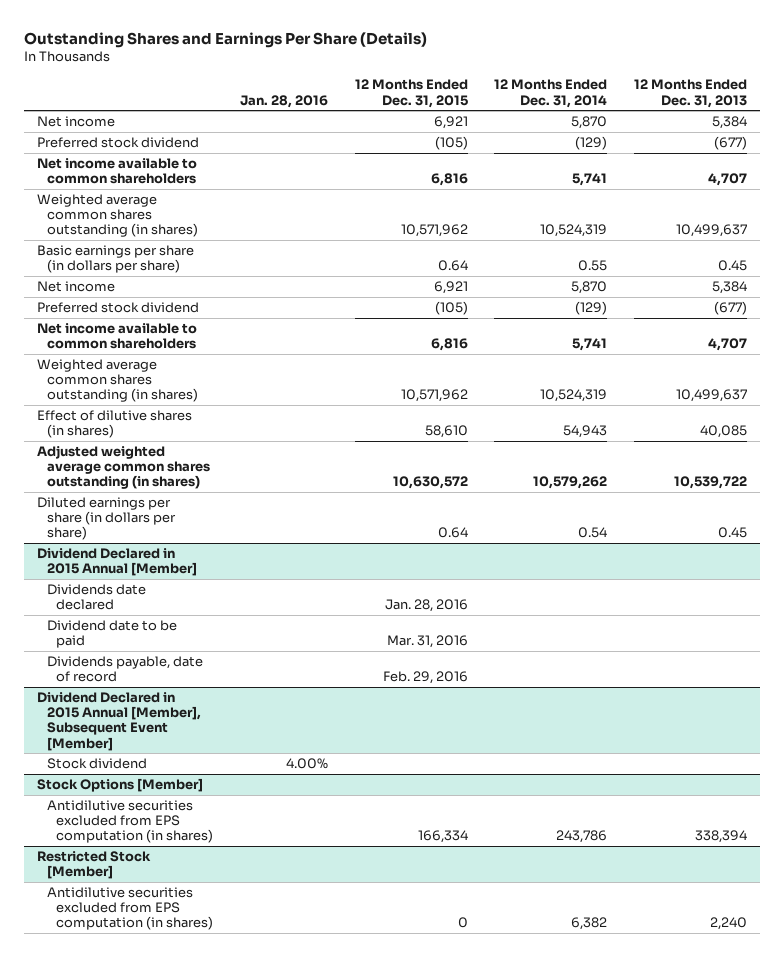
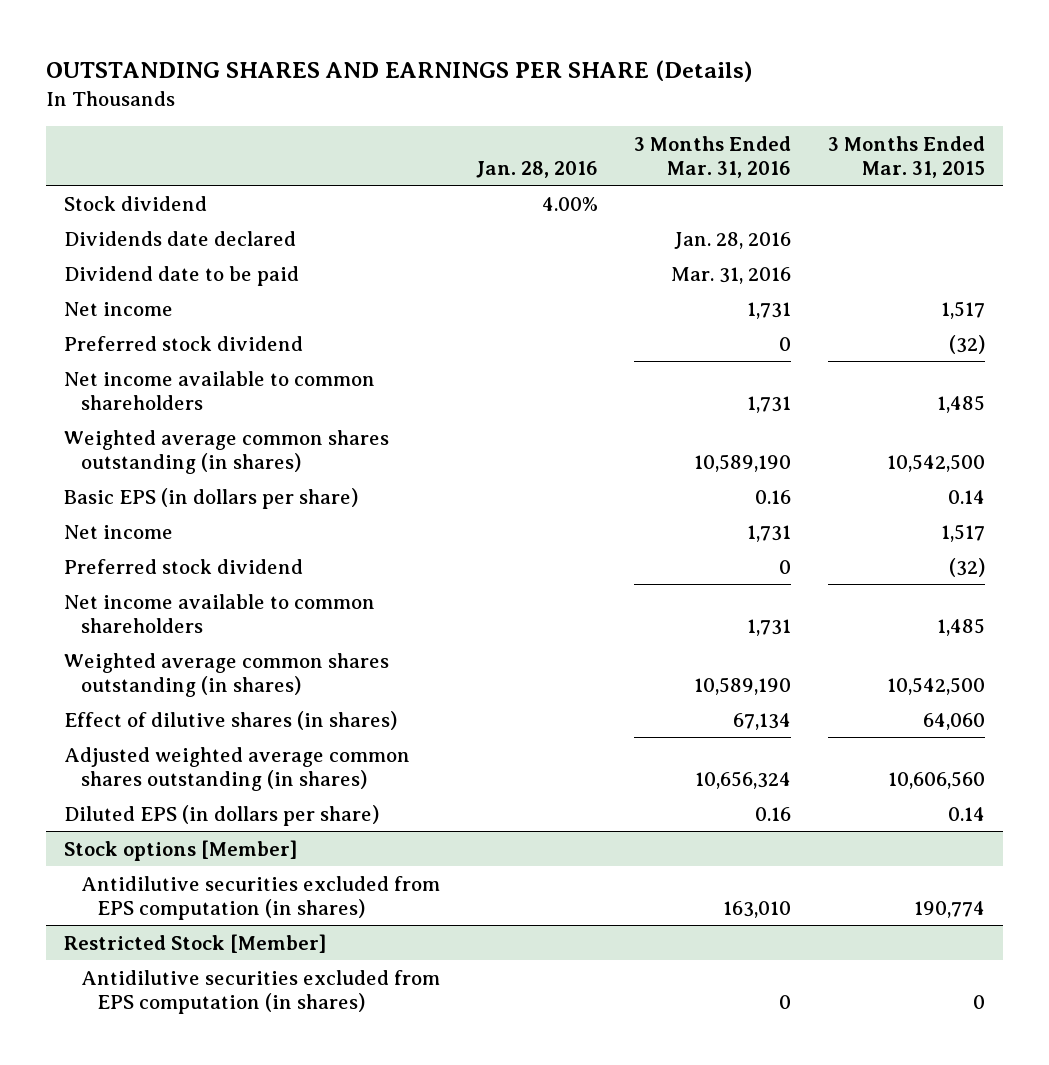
[23,31,427,48] Outstanding Shares and Earnings Per Share (Details) -> [46,60,753,83] OUTSTANDING SHARES AND EARNINGS PER SHARE (Details)
[354,79,468,108] 12 Months Ended Dec. 31, 2015 -> none
[494,79,608,108] 12 Months Ended Dec. 31, 2014 -> none
[633,79,747,108] 12 Months Ended Dec. 31, 2013 -> none
none -> [634,135,792,178] 3 Months Ended Mar. 31, 2016
none -> [827,135,985,178] 3 Months Ended Mar. 31, 2015
none -> [64,195,208,211] Stock dividend
none -> [64,230,297,246] Dividends date declared
none -> [64,265,300,286] Dividend date to be paid
[37,245,195,274] Basic earnings per share (in dollars per share) -> [64,487,359,509] Basic EPS (in dollars per share)
[37,548,197,577] Dividend Declared in 2015 Annual [Member] -> none
[46,584,146,611] Dividends date declared -> none
[46,620,177,649] Dividend date to be paid -> none
[46,656,203,683] Dividends payable, date of record -> none
[37,692,201,751] Dividend Declared in 2015 Annual [Member], Subsequent Event [Member] -> none
[46,758,147,770] Stock dividend -> none
[37,497,176,541] Diluted earnings per share (in dollars per share) -> [64,804,380,826] Diluted EPS (in dollars per share)
[37,778,204,793] Stock Options [Member] -> [64,839,298,861] Stock options [Member]

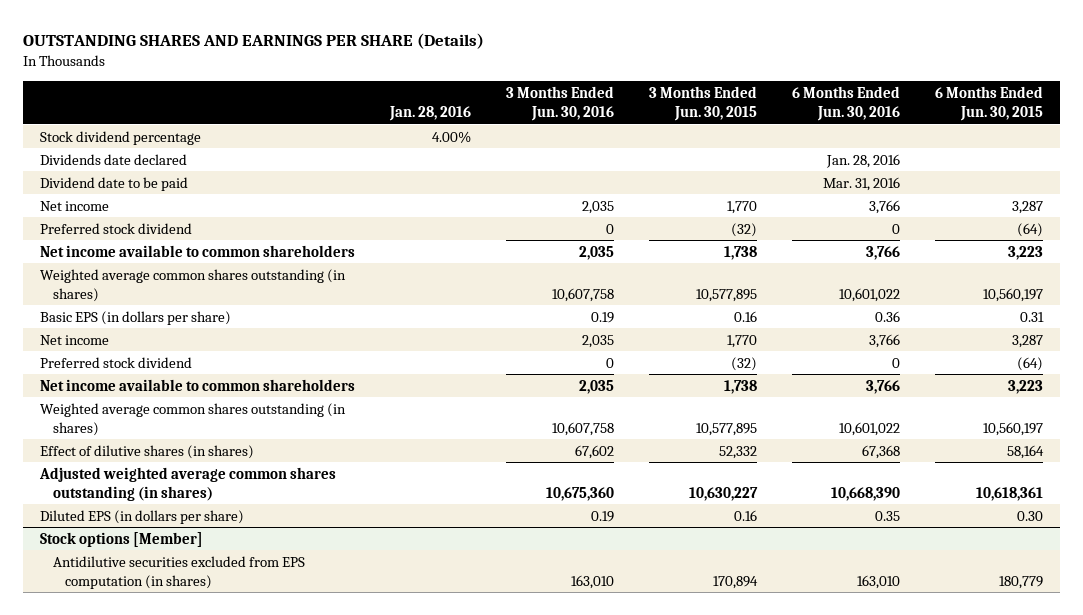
[634,135,792,178] 3 Months Ended Mar. 31, 2016 -> none
[827,135,985,178] 3 Months Ended Mar. 31, 2015 -> none
none -> [506,85,615,121] 3 Months Ended Jun. 30, 2016
none -> [648,85,757,121] 3 Months Ended Jun. 30, 2015
none -> [791,85,900,121] 6 Months Ended Jun. 30, 2016
none -> [934,85,1043,121] 6 Months Ended Jun. 30, 2015
[64,195,208,211] Stock dividend -> [40,130,202,145] Stock dividend percentage
[64,933,327,953] Restricted Stock [Member] -> none
[80,969,440,1014] Antidilutive securities excluded from EPS computation (in shares) -> none

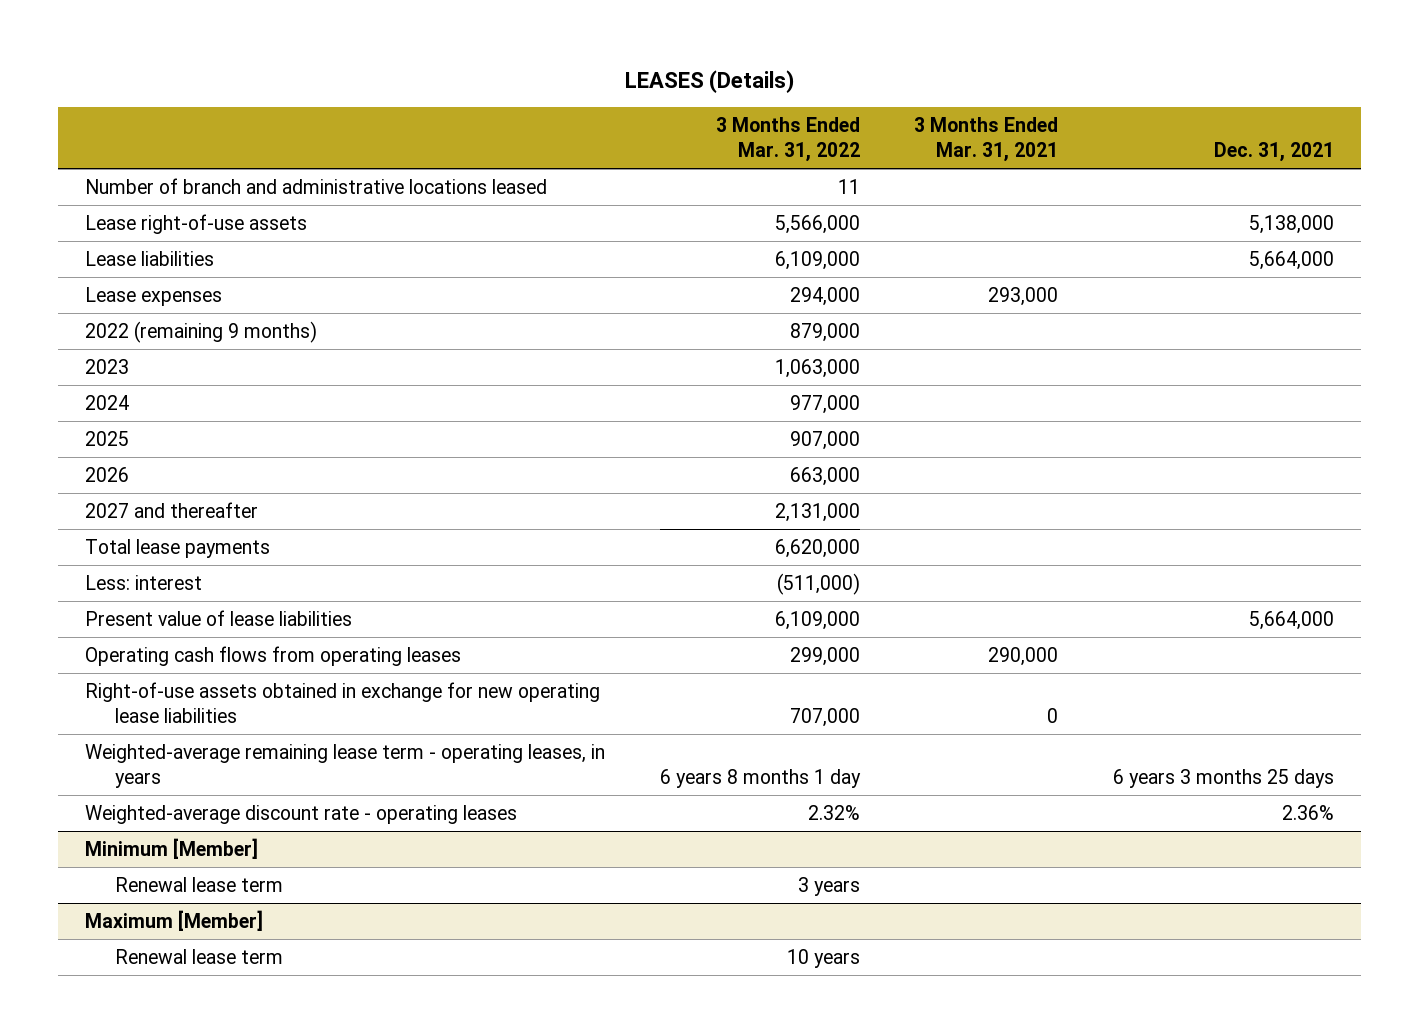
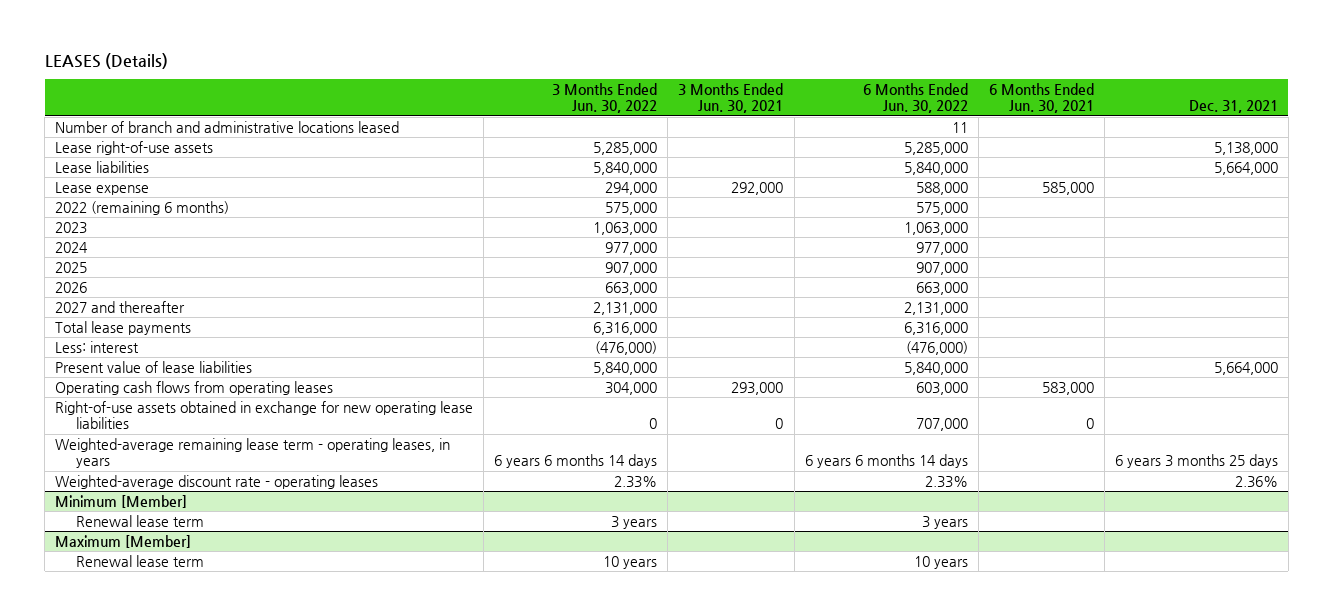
[715,117,860,163] 3 Months Ended Mar. 31, 2022 -> none
[914,117,1059,163] 3 Months Ended Mar. 31, 2021 -> none
none -> [552,83,658,114] 3 Months Ended Jun. 30, 2022
none -> [678,83,784,114] 3 Months Ended Jun. 30, 2021
none -> [862,83,968,114] 6 Months Ended Jun. 30, 2022
none -> [988,83,1094,114] 6 Months Ended Jun. 30, 2021
[85,286,223,306] Lease expenses -> [55,181,150,195] Lease expense
[85,320,318,343] 2022 (remaining 9 months) -> [55,200,230,215] 2022 (remaining 6 months)

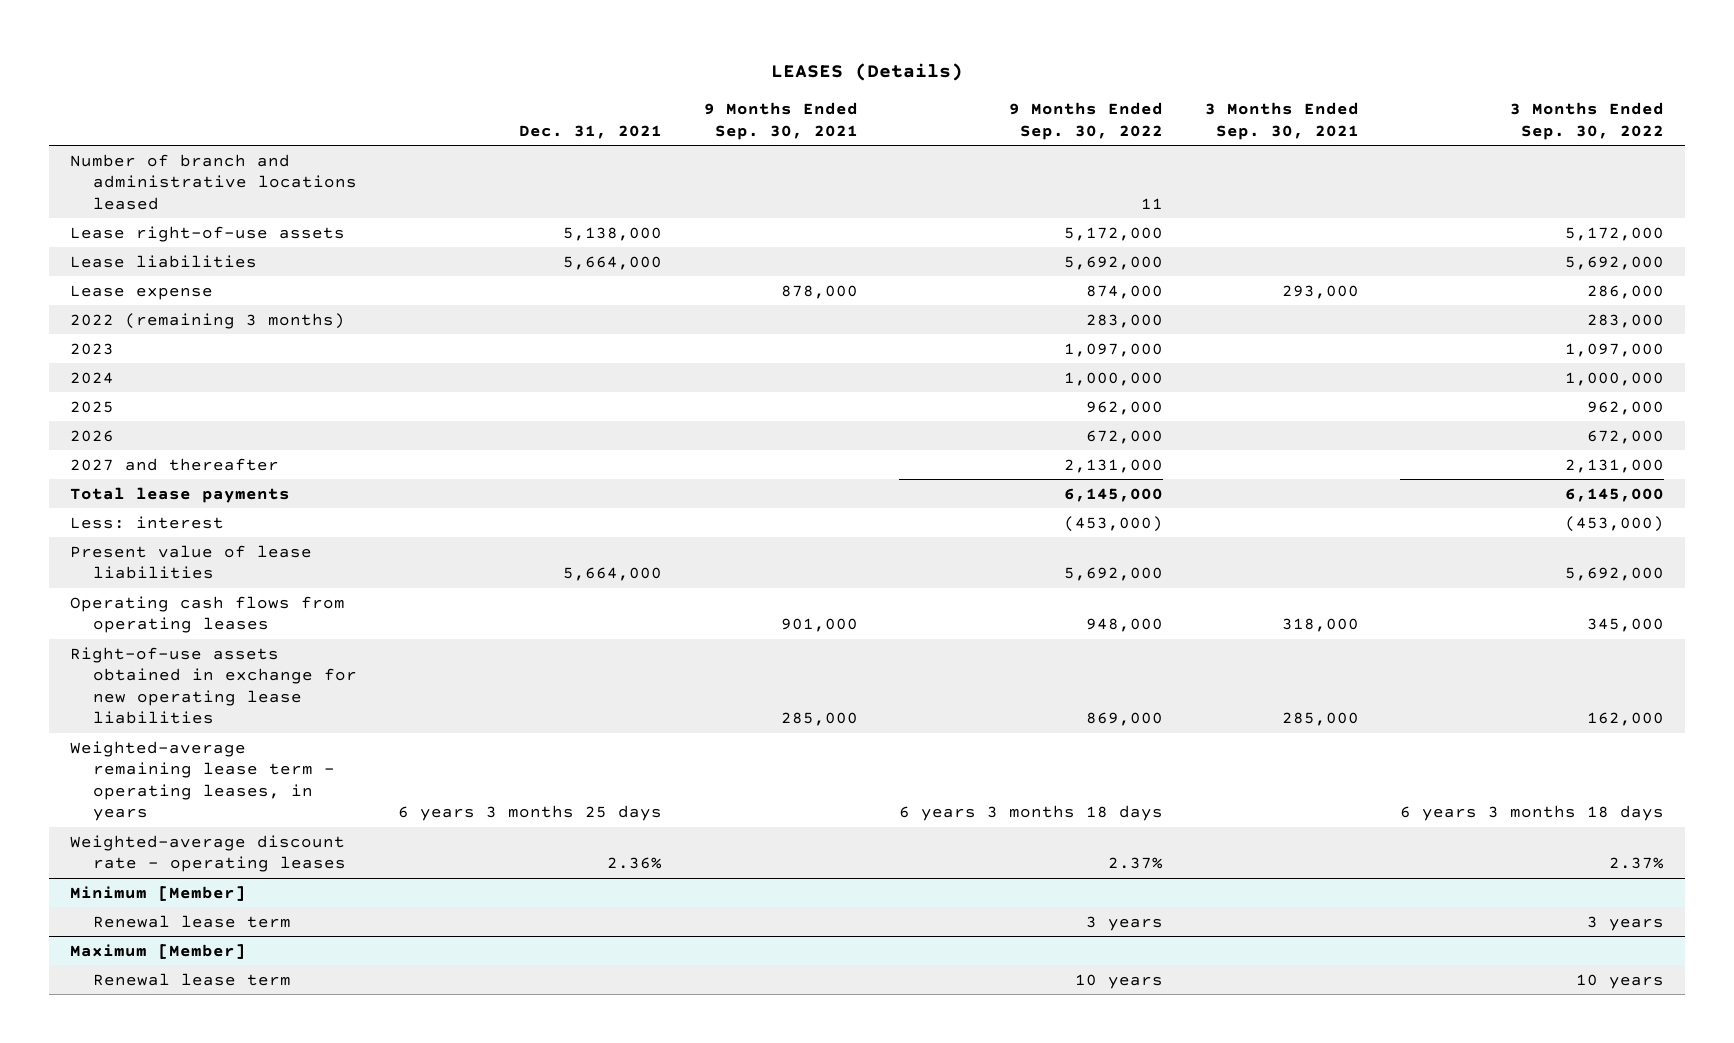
[552,83,658,114] 3 Months Ended Jun. 30, 2022 -> none
[678,83,784,114] 3 Months Ended Jun. 30, 2021 -> none
[862,83,968,114] 6 Months Ended Jun. 30, 2022 -> none
[988,83,1094,114] 6 Months Ended Jun. 30, 2021 -> none
none -> [703,102,858,140] 9 Months Ended Sep. 30, 2021
none -> [1009,102,1164,140] 9 Months Ended Sep. 30, 2022
none -> [1204,102,1359,140] 3 Months Ended Sep. 30, 2021
none -> [1510,102,1665,140] 3 Months Ended Sep. 30, 2022
[55,200,230,215] 2022 (remaining 6 months) -> [69,312,345,329] 2022 (remaining 3 months)

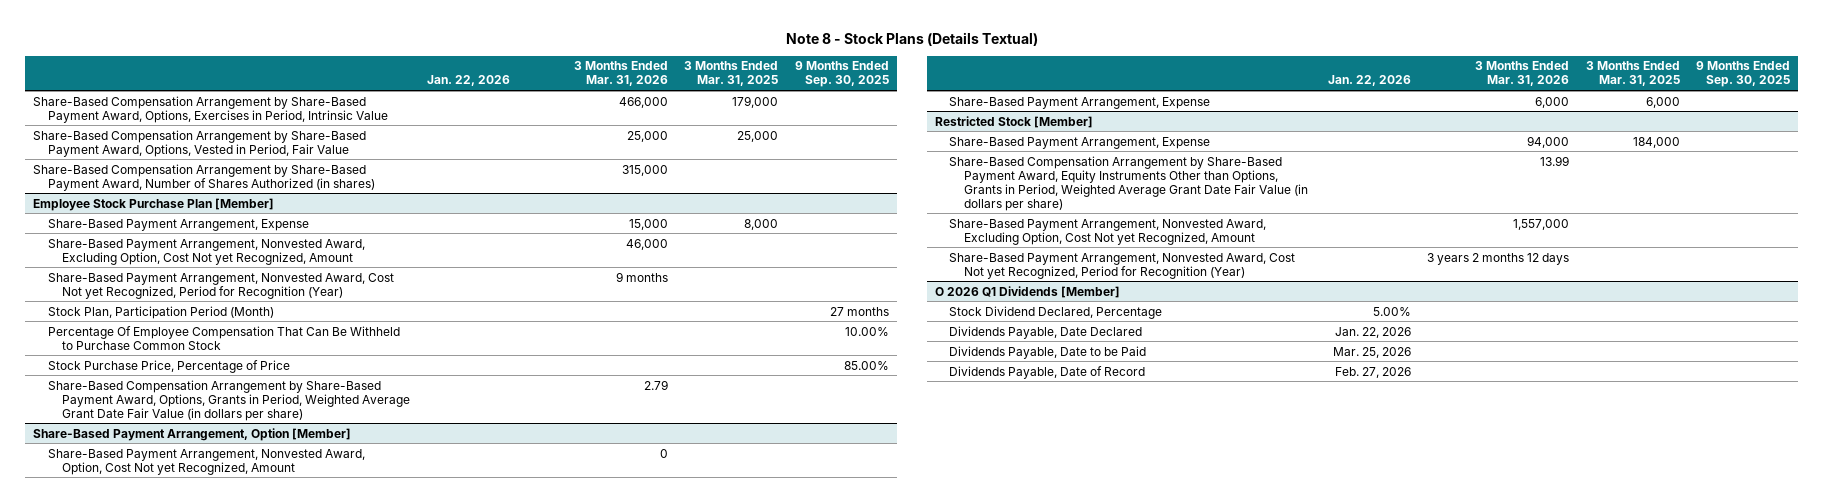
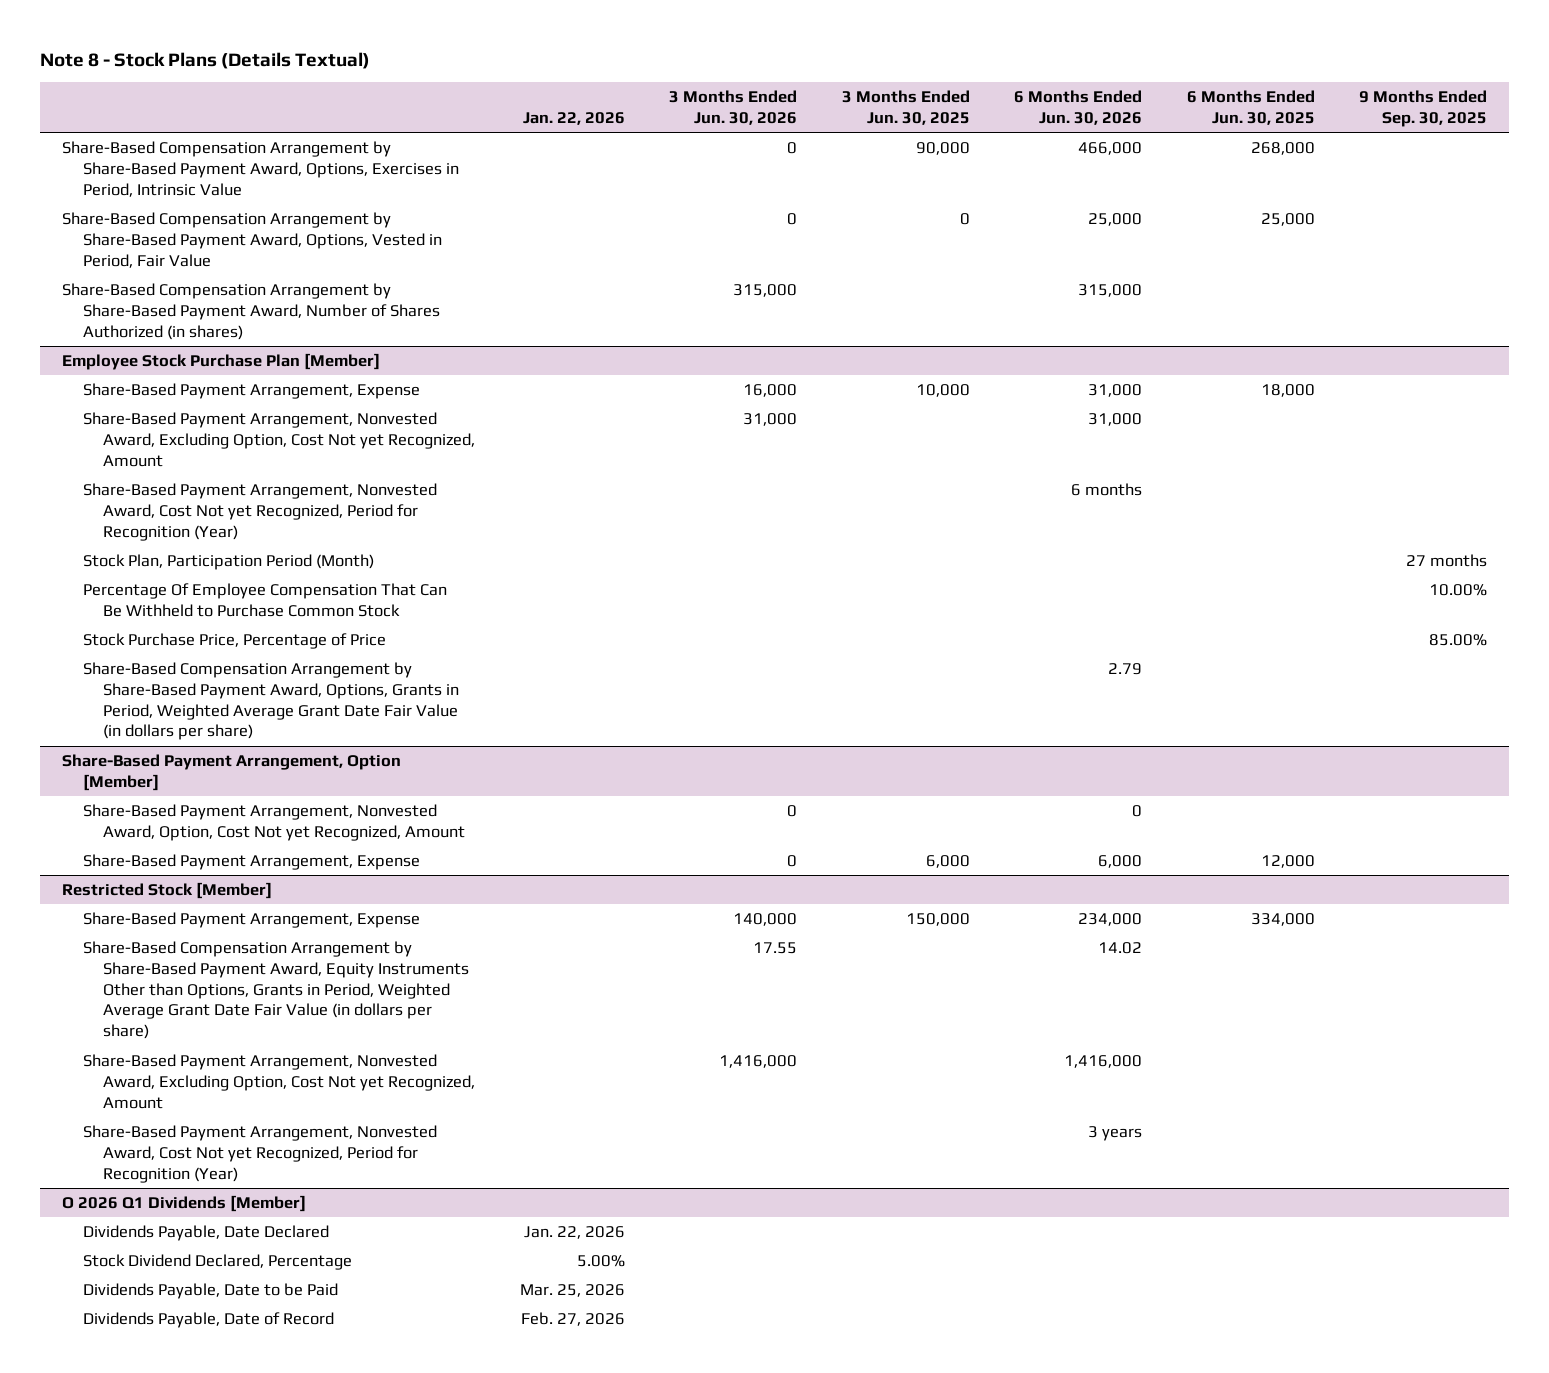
[574,61,669,87] 3 Months Ended Mar. 31, 2026 -> none
[684,61,779,87] 3 Months Ended Mar. 31, 2025 -> none
none -> [669,90,798,126] 3 Months Ended Jun. 30, 2026
none -> [841,90,970,126] 3 Months Ended Jun. 30, 2025
none -> [1014,90,1143,126] 6 Months Ended Jun. 30, 2026
none -> [1186,90,1315,126] 6 Months Ended Jun. 30, 2025
[949,305,1163,319] Stock Dividend Declared, Percentage -> [82,1254,352,1271] Stock Dividend Declared, Percentage

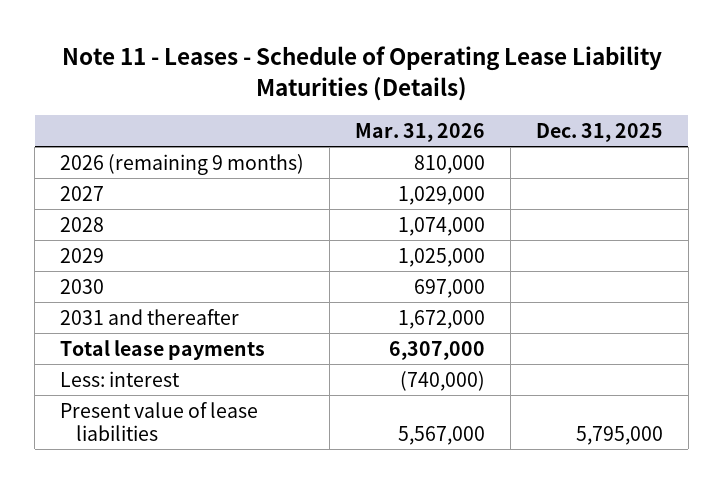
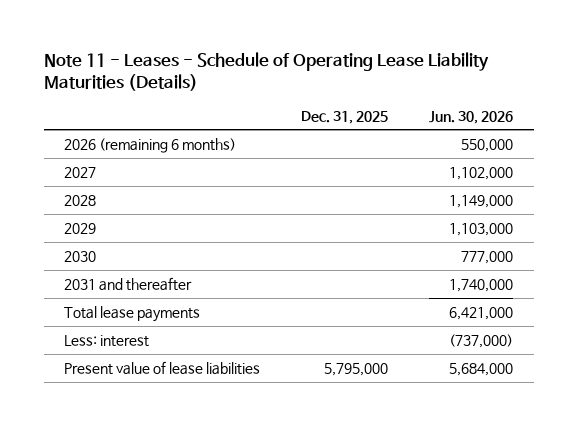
[355,123,486,143] Mar. 31, 2026 -> none
none -> [429,110,514,124] Jun. 30, 2026
[60,153,305,175] 2026 (remaining 9 months) -> [64,137,237,153] 2026 (remaining 6 months)

